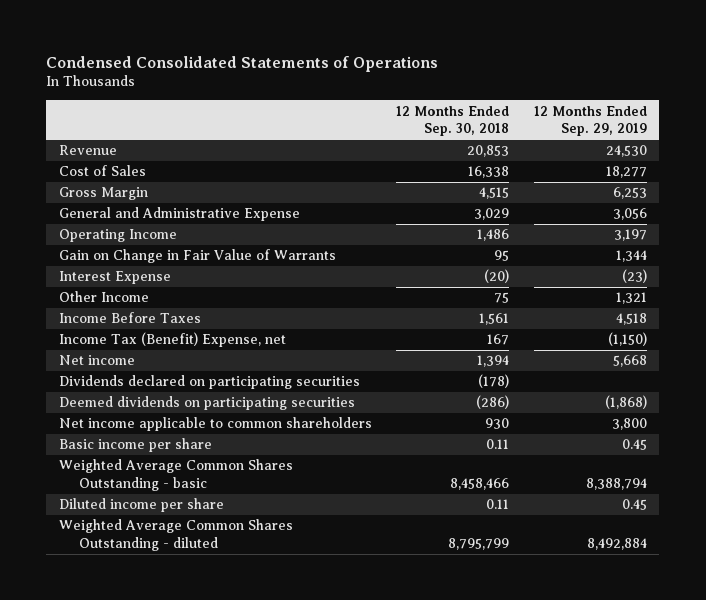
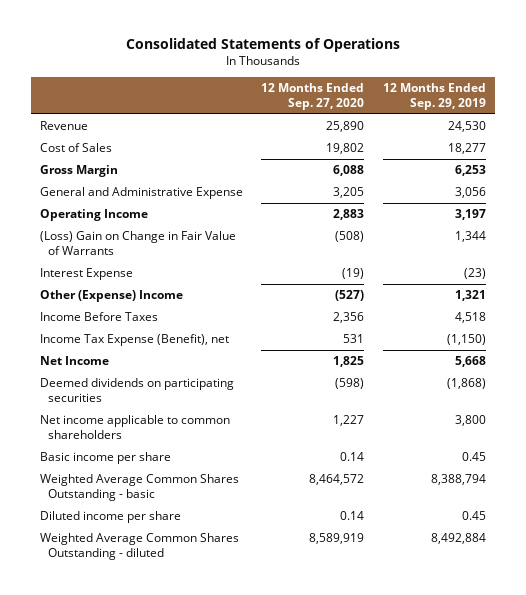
[46,55,439,72] Condensed Consolidated Statements of Operations -> [125,38,400,53] Consolidated Statements of Operations
[396,105,510,137] 12 Months Ended Sep. 30, 2018 -> none
none -> [261,82,365,111] 12 Months Ended Sep. 27, 2020
[58,249,336,264] Gain on Change in Fair Value of Warrants -> [40,231,237,256] (Loss) Gain on Change in Fair Value of Warrants
[58,291,149,303] Other Income -> [40,290,184,303] Other (Expense) Income
[58,375,360,390] Dividends declared on participating securities -> none
[58,332,286,348] Income Tax (Benefit) Expense, net -> [40,334,230,347] Income Tax Expense (Benefit), net
[58,355,135,366] Net income -> [40,356,110,366] Net Income

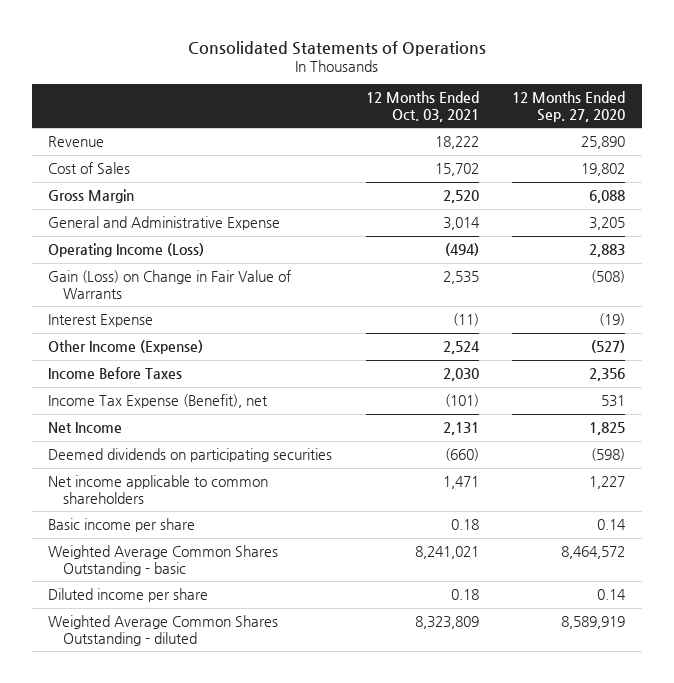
[382,82,486,111] 12 Months Ended Sep. 29, 2019 -> none
none -> [365,91,479,122] 12 Months Ended Oct. 03, 2021
[40,209,149,222] Operating Income -> [48,243,205,258] Operating Income (Loss)
[40,231,237,256] (Loss) Gain on Change in Fair Value of Warrants -> [48,270,292,299] Gain (Loss) on Change in Fair Value of Warrants
[40,290,184,303] Other (Expense) Income -> [48,340,204,355] Other Income (Expense)

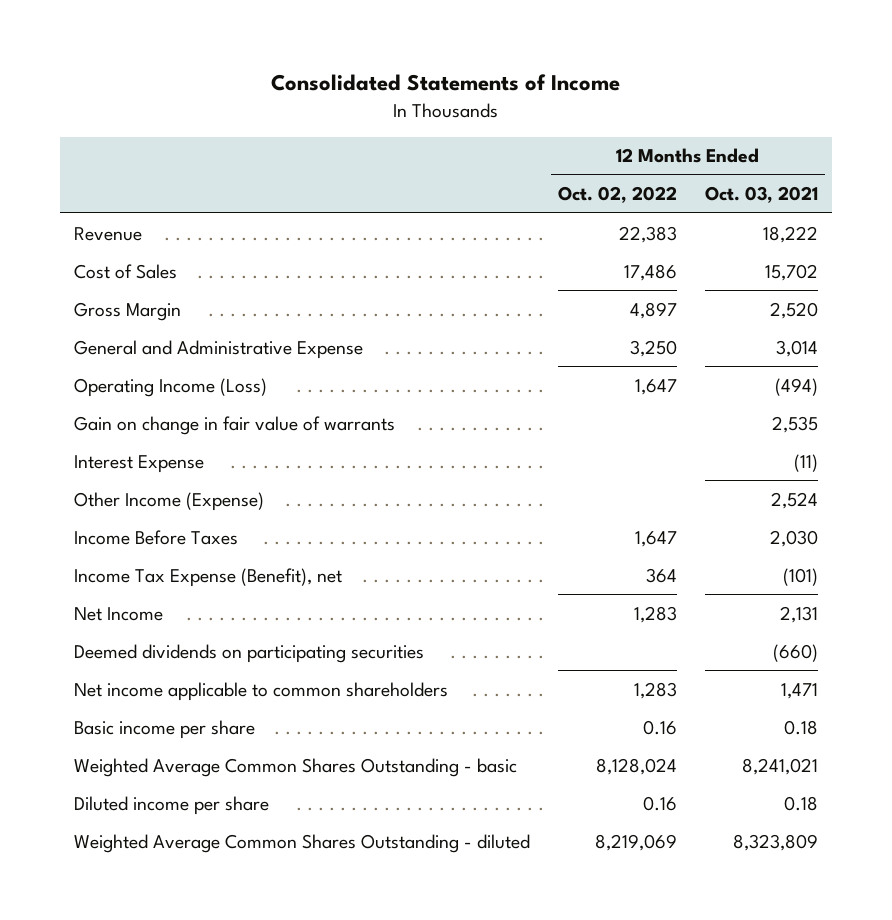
[187,40,486,56] Consolidated Statements of Operations -> [271,74,621,92] Consolidated Statements of Income
[512,91,626,122] 12 Months Ended Sep. 27, 2020 -> none
none -> [558,186,678,204] Oct. 02, 2022
[48,270,292,299] Gain (Loss) on Change in Fair Value of Warrants -> [73,415,395,435] Gain on change in fair value of warrants

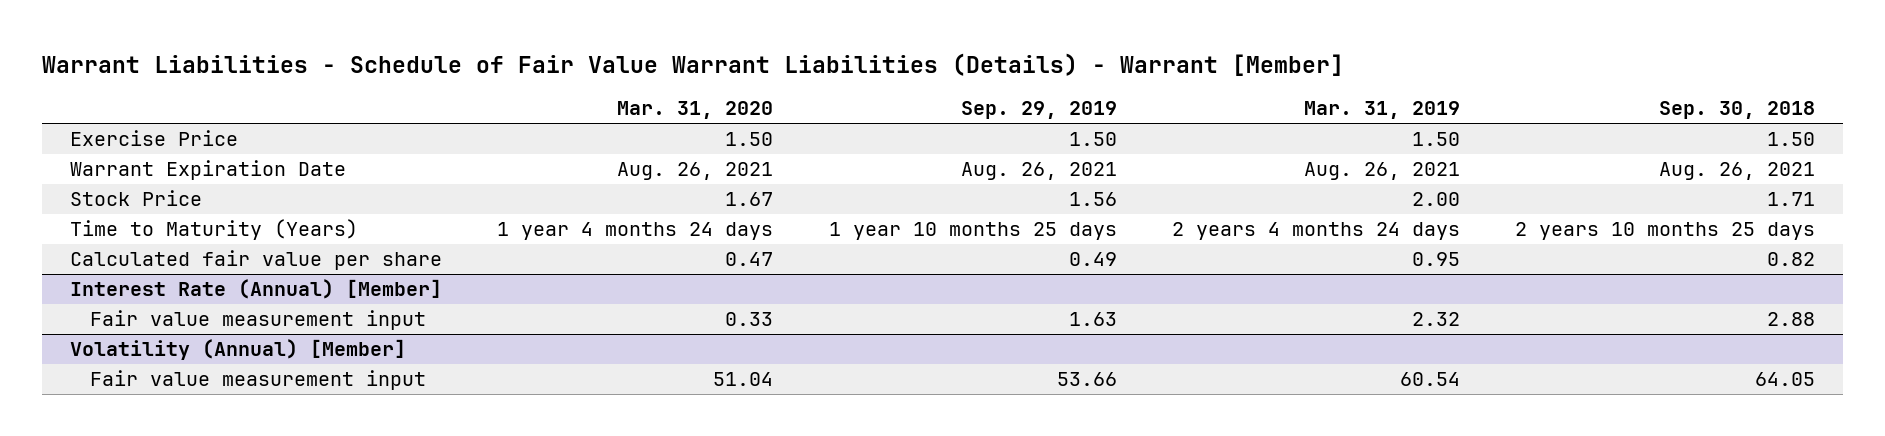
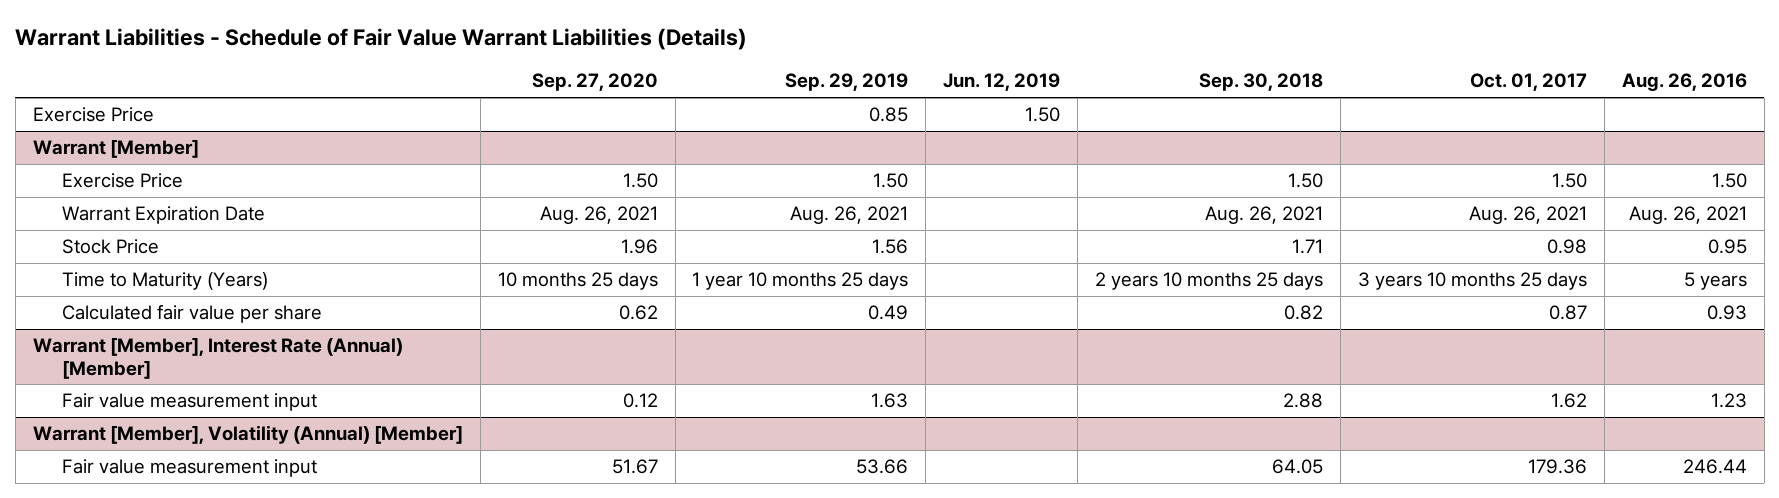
[42,53,1345,77] Warrant Liabilities - Schedule of Fair Value Warrant Liabilities (Details) - Warrant [Member] -> [15,28,748,51] Warrant Liabilities - Schedule of Fair Value Warrant Liabilities (Details)
[617,101,774,120] Mar. 31, 2020 -> none
[1303,101,1460,120] Mar. 31, 2019 -> none
none -> [531,73,658,92] Sep. 27, 2020
none -> [943,73,1061,92] Jun. 12, 2019
none -> [1469,73,1587,92] Oct. 01, 2017
none -> [1621,73,1747,92] Aug. 26, 2016
none -> [32,107,154,123] Exercise Price
none -> [32,140,199,159] Warrant [Member]
[69,279,442,300] Interest Rate (Annual) [Member] -> [32,338,403,379] Warrant [Member], Interest Rate (Annual) [Member]
[69,339,406,361] Volatility (Annual) [Member] -> [32,425,463,445] Warrant [Member], Volatility (Annual) [Member]

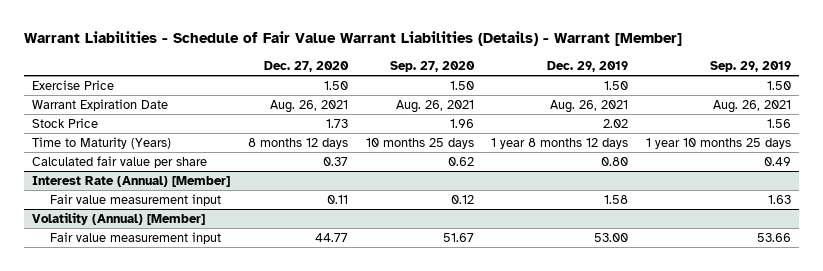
[15,28,748,51] Warrant Liabilities - Schedule of Fair Value Warrant Liabilities (Details) -> [23,31,682,47] Warrant Liabilities - Schedule of Fair Value Warrant Liabilities (Details) - Warrant [Member]
[943,73,1061,92] Jun. 12, 2019 -> none
[1199,73,1324,92] Sep. 30, 2018 -> none
[1469,73,1587,92] Oct. 01, 2017 -> none
[1621,73,1747,92] Aug. 26, 2016 -> none
none -> [263,60,349,72] Dec. 27, 2020
none -> [547,60,629,72] Dec. 29, 2019
[32,107,154,123] Exercise Price -> none
[32,140,199,159] Warrant [Member] -> none
[32,338,403,379] Warrant [Member], Interest Rate (Annual) [Member] -> [32,175,231,187] Interest Rate (Annual) [Member]
[32,425,463,445] Warrant [Member], Volatility (Annual) [Member] -> [32,211,206,225] Volatility (Annual) [Member]

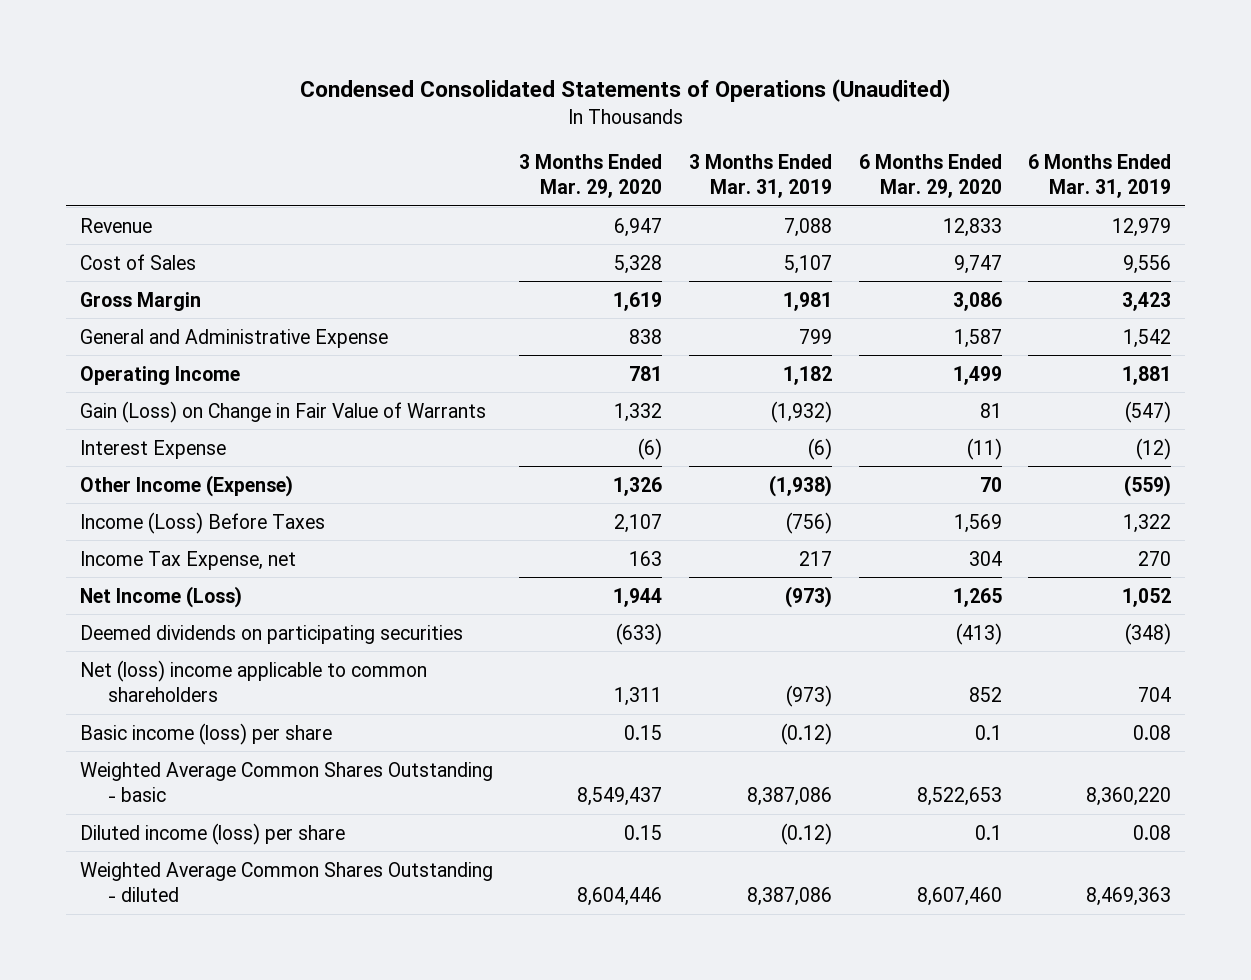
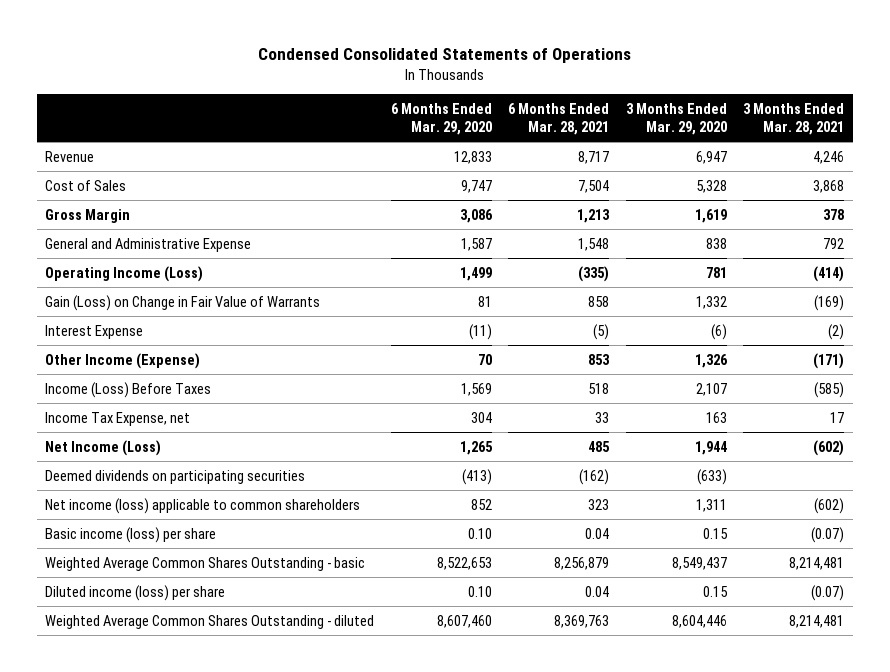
[299,78,951,102] Condensed Consolidated Statements of Operations (Unaudited) -> [257,47,631,63] Condensed Consolidated Statements of Operations
[689,153,833,199] 3 Months Ended Mar. 31, 2019 -> none
[1028,153,1172,199] 6 Months Ended Mar. 31, 2019 -> none
none -> [508,103,610,135] 6 Months Ended Mar. 28, 2021
none -> [743,103,845,135] 3 Months Ended Mar. 28, 2021
[79,365,240,385] Operating Income -> [45,265,204,282] Operating Income (Loss)
[79,659,427,703] Net (loss) income applicable to common shareholders -> [45,497,361,514] Net income (loss) applicable to common shareholders
[974,724,1002,740] 0.1 -> [467,527,492,539] 0.10
[974,824,1002,840] 0.1 -> [467,585,492,597] 0.10

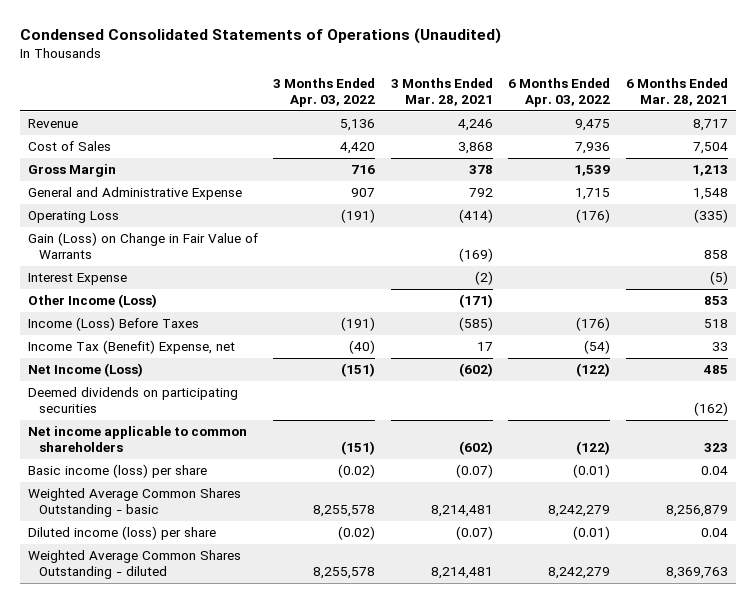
[257,47,631,63] Condensed Consolidated Statements of Operations -> [19,28,501,45] Condensed Consolidated Statements of Operations (Unaudited)
[390,103,492,135] 6 Months Ended Mar. 29, 2020 -> none
[625,103,727,135] 3 Months Ended Mar. 29, 2020 -> none
none -> [273,77,376,108] 3 Months Ended Apr. 03, 2022
none -> [508,77,611,108] 6 Months Ended Apr. 03, 2022
[45,265,204,282] Operating Income (Loss) -> [27,211,119,224] Operating Loss
[45,352,201,369] Other Income (Expense) -> [27,294,157,309] Other Income (Loss)
[45,411,191,426] Income Tax Expense, net -> [27,340,235,355] Income Tax (Benefit) Expense, net
[45,497,361,514] Net income (loss) applicable to common shareholders -> [27,426,247,453] Net income applicable to common shareholders

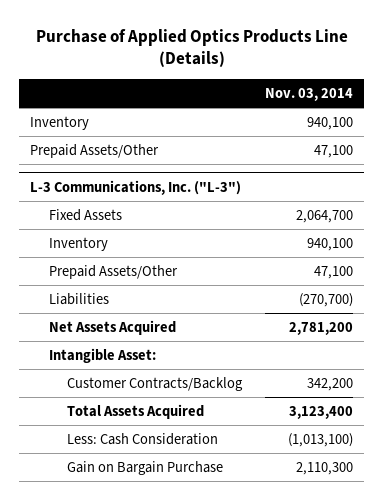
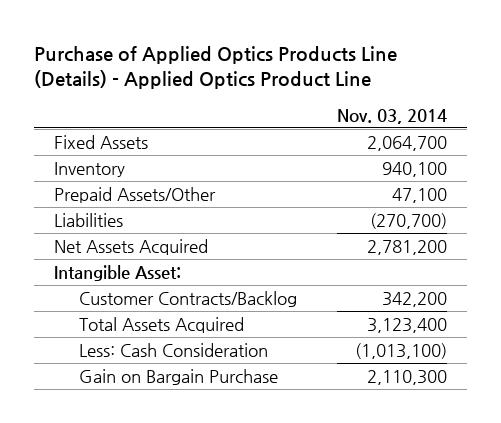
[35,28,348,68] Purchase of Applied Optics Products Line (Details) -> [33,45,397,90] Purchase of Applied Optics Products Line (Details) - Applied Optics Product Line
[30,115,90,130] Inventory -> none
[30,143,160,158] Prepaid Assets/Other -> none
[30,179,242,195] L-3 Communications, Inc. ("L-3") -> none

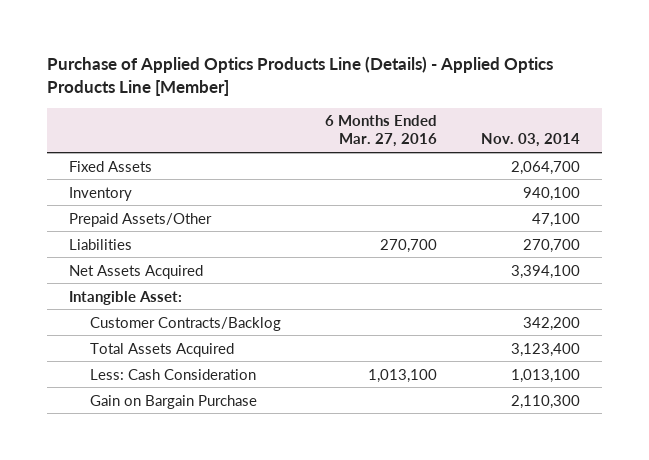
[33,45,397,90] Purchase of Applied Optics Products Line (Details) - Applied Optics Product Line -> [47,56,554,97] Purchase of Applied Optics Products Line (Details) - Applied Optics Products Line [Member]
none -> [324,115,437,148] 6 Months Ended Mar. 27, 2016
[370,212,448,229] (270,700) -> [522,238,580,253] 270,700
[367,239,448,255] 2,781,200 -> [510,264,580,279] 3,394,100
[355,342,448,359] (1,013,100) -> [510,368,580,383] 1,013,100

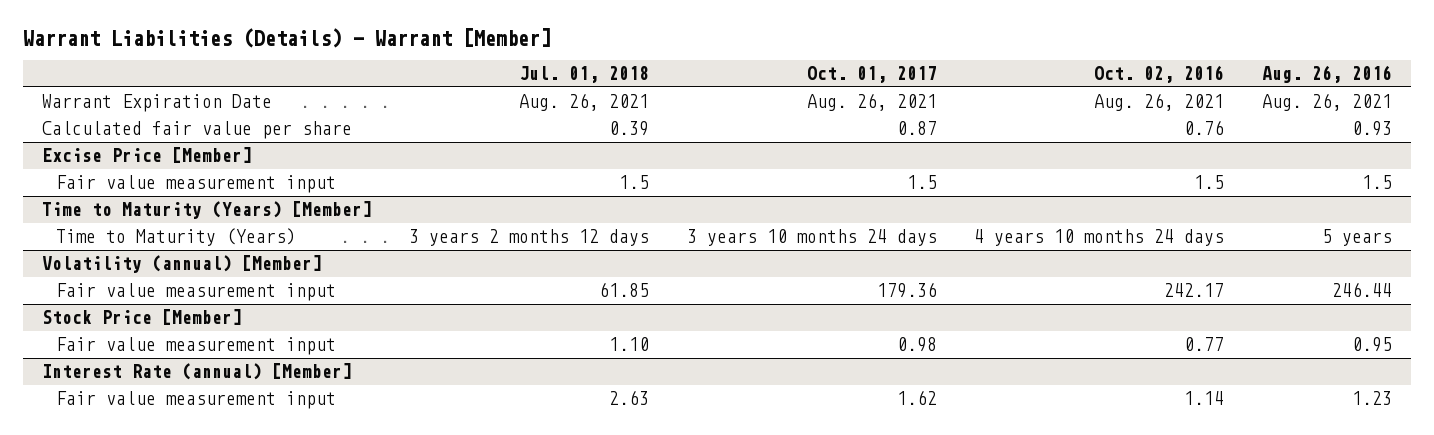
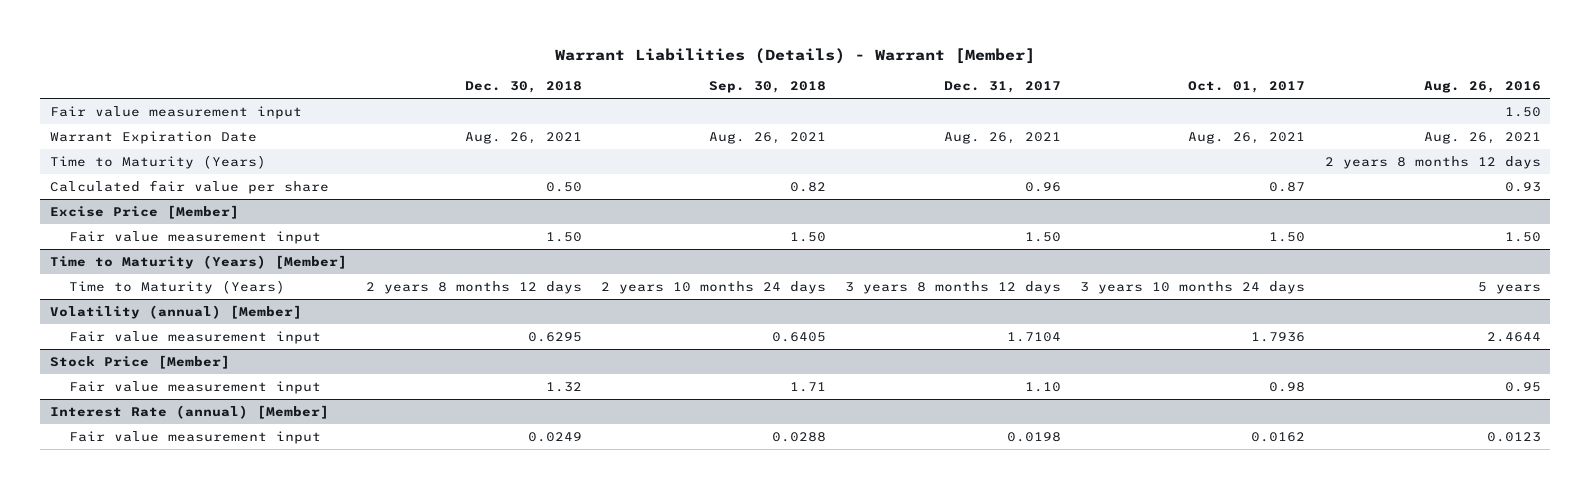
[519,66,650,84] Jul. 01, 2018 -> none
[1094,65,1225,84] Oct. 02, 2016 -> none
none -> [465,80,583,93] Dec. 30, 2018
none -> [709,80,827,93] Sep. 30, 2018
none -> [944,80,1062,93] Dec. 31, 2017
none -> [49,106,302,120] Fair value measurement input
none -> [49,155,266,170] Time to Maturity (Years)
[906,175,937,190] 1.5 -> [1269,232,1306,243] 1.50
[1361,175,1392,190] 1.5 -> [1504,232,1541,243] 1.50
[876,282,937,299] 179.36 -> [1251,332,1306,343] 1.7936
[1331,282,1392,298] 246.44 -> [1486,332,1541,343] 2.4644
[896,390,937,406] 1.62 -> [1251,432,1306,443] 0.0162
[1351,391,1392,406] 1.23 -> [1486,432,1541,443] 0.0123

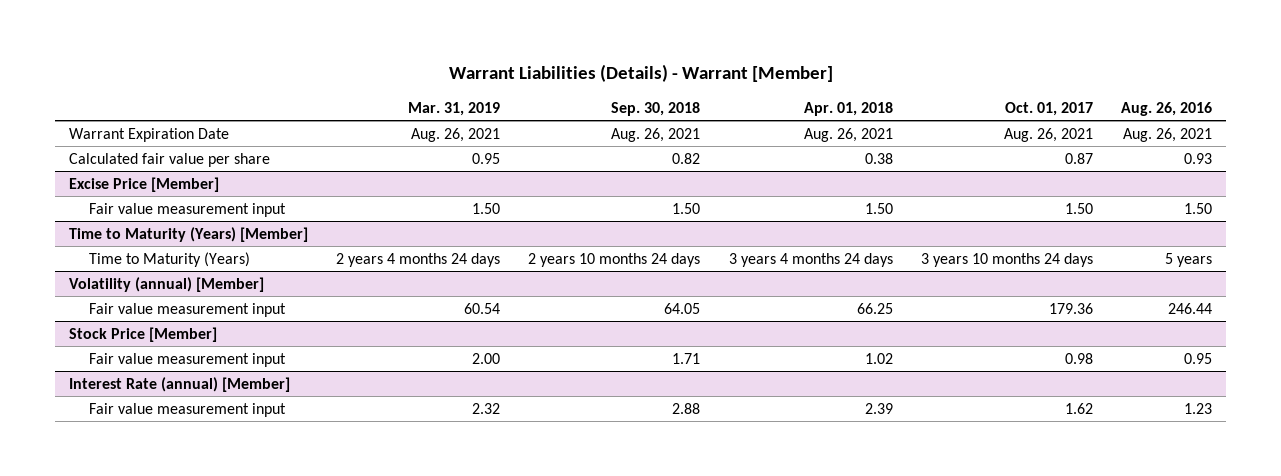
[465,80,583,93] Dec. 30, 2018 -> none
[944,80,1062,93] Dec. 31, 2017 -> none
none -> [408,102,501,117] Mar. 31, 2019
none -> [803,102,893,117] Apr. 01, 2018
[49,106,302,120] Fair value measurement input -> none
[49,155,266,170] Time to Maturity (Years) -> none
[772,332,827,343] 0.6405 -> [664,302,701,314] 64.05
[1251,332,1306,343] 1.7936 -> [1049,302,1094,314] 179.36
[1486,332,1541,343] 2.4644 -> [1168,302,1213,314] 246.44
[772,432,827,443] 0.0288 -> [672,402,701,414] 2.88
[1251,432,1306,443] 0.0162 -> [1065,402,1094,414] 1.62
[1486,432,1541,443] 0.0123 -> [1184,402,1213,414] 1.23

